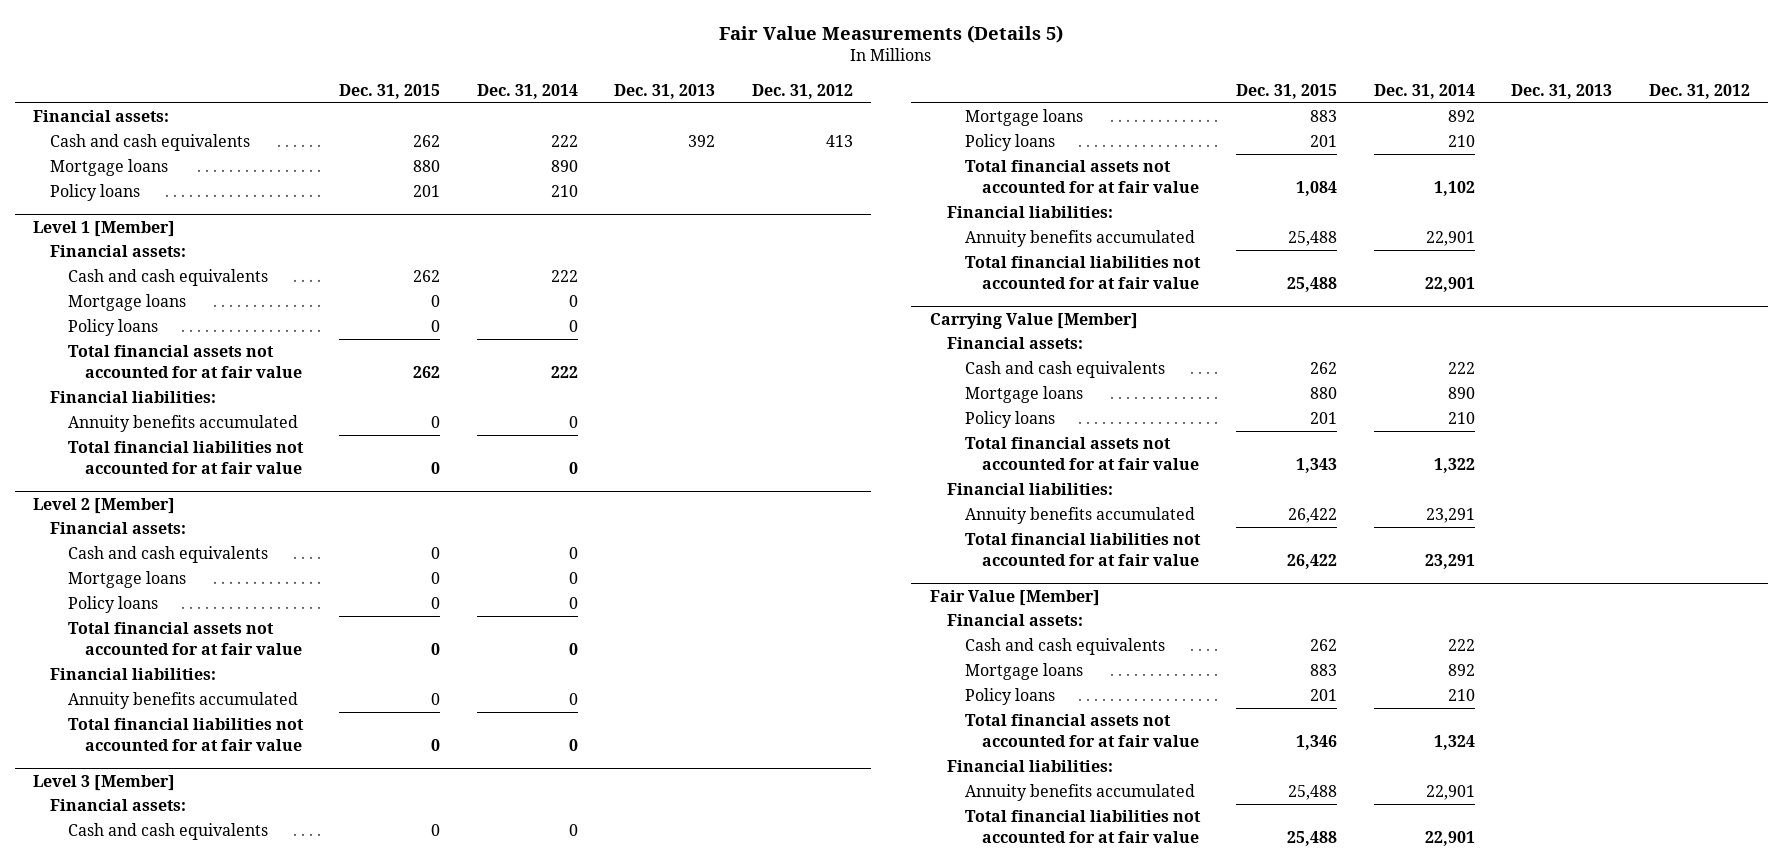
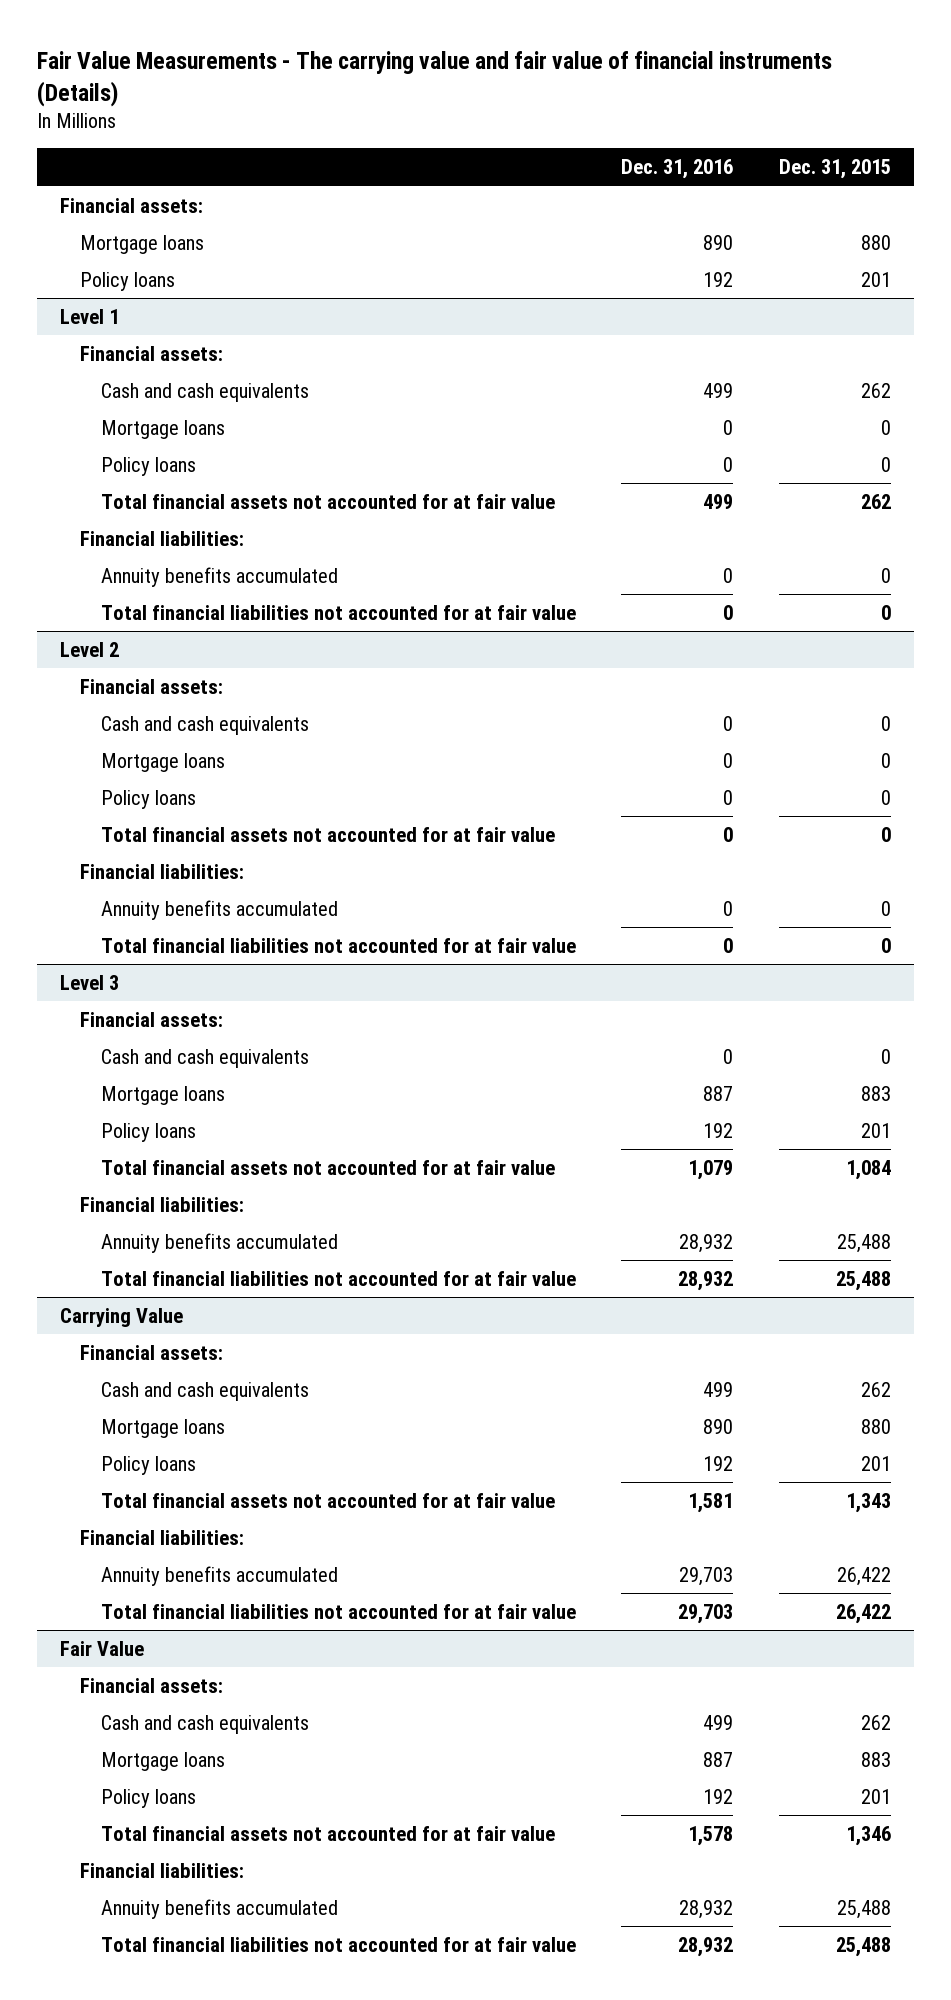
[719,24,1064,43] Fair Value Measurements (Details 5) -> [37,50,833,107] Fair Value Measurements - The carrying value and fair value of financial instruments (Details)
[476,83,578,99] Dec. 31, 2014 -> none
[614,83,716,99] Dec. 31, 2013 -> none
[751,83,853,99] Dec. 31, 2012 -> none
none -> [621,159,734,180] Dec. 31, 2016
[50,134,251,152] Cash and cash equivalents -> none
[32,220,175,237] Level 1 [Member] -> [60,308,120,324] Level 1
[32,497,175,514] Level 2 [Member] -> [60,641,120,657] Level 2
[32,774,175,791] Level 3 [Member] -> [60,974,120,990] Level 3
[929,312,1138,329] Carrying Value [Member] -> [60,1307,184,1327] Carrying Value
[929,589,1100,606] Fair Value [Member] -> [60,1640,145,1656] Fair Value

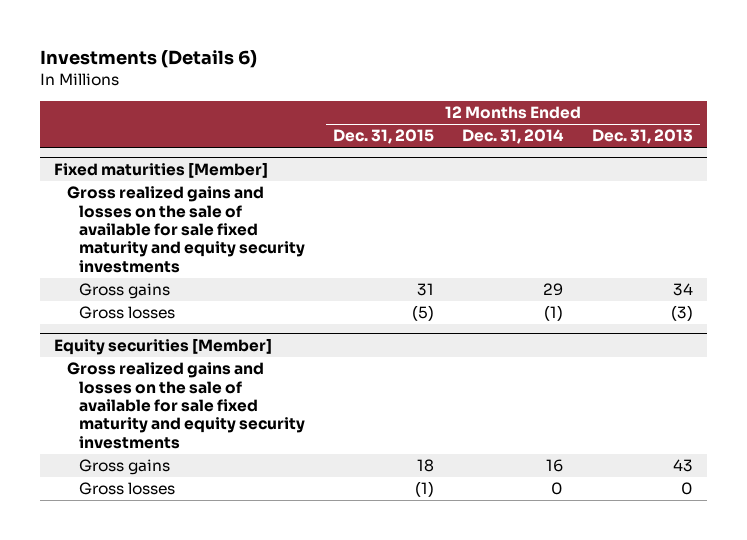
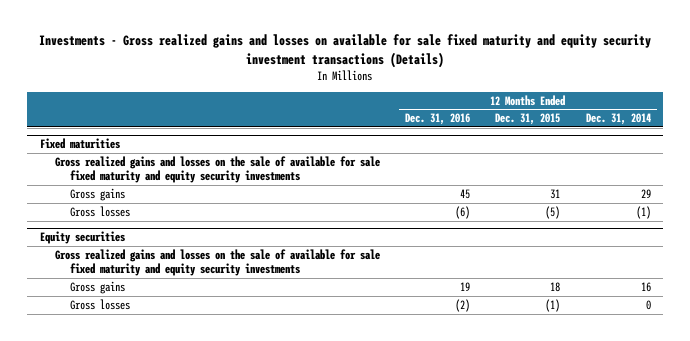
[40,50,258,69] Investments (Details 6) -> [39,34,652,68] Investments - Gross realized gains and losses on available for sale fixed maturity and equity security investment transactions (Details)
[591,129,693,145] Dec. 31, 2013 -> none
none -> [405,113,471,126] Dec. 31, 2016
[54,161,269,178] Fixed maturities [Member] -> [39,138,120,150] Fixed maturities
[54,337,273,355] Equity securities [Member] -> [39,231,125,245] Equity securities

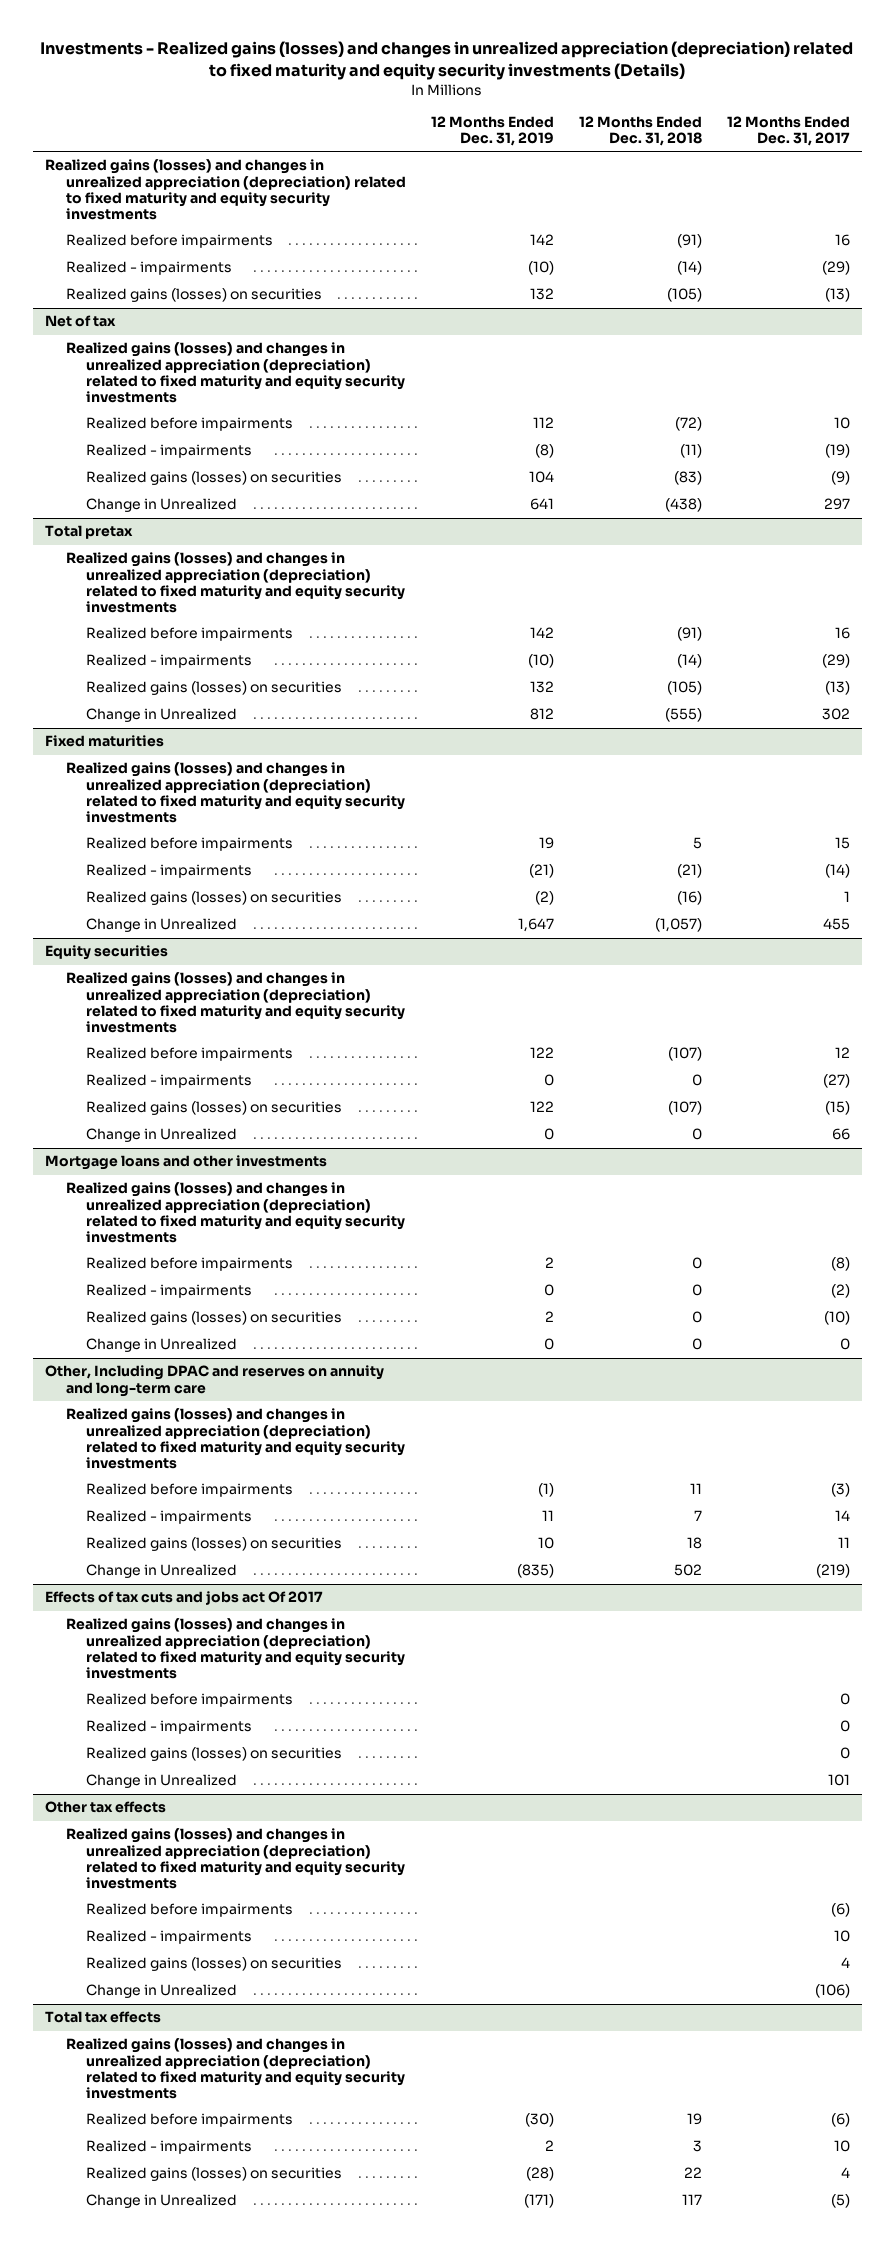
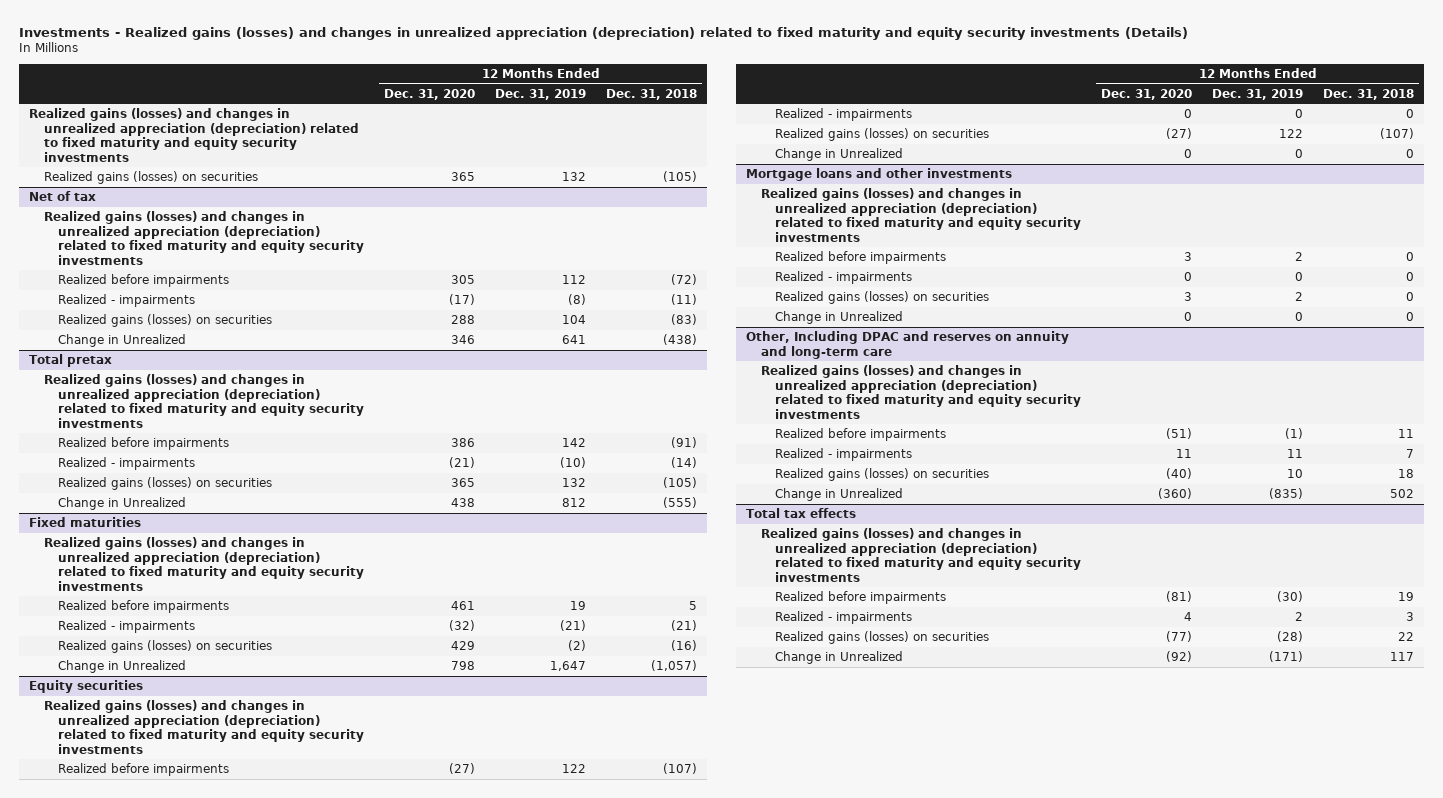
[726,115,850,146] 12 Months Ended Dec. 31, 2017 -> none
none -> [384,88,476,100] Dec. 31, 2020
[65,234,273,249] Realized before impairments -> none
[65,261,232,276] Realized - impairments -> none
[45,1591,324,1606] Effects of tax cuts and jobs act Of 2017 -> none
[65,1618,406,1679] Realized gains (losses) and changes in unrealized appreciation (depreciation) related to fixed maturity and equity security investments -> none
[86,1693,294,1708] Realized before impairments -> none
[86,1720,253,1735] Realized - impairments -> none
[86,1747,343,1762] Realized gains (losses) on securities -> none
[86,1774,238,1789] Change in Unrealized -> none
[45,1801,167,1814] Other tax effects -> none
[65,1828,406,1889] Realized gains (losses) and changes in unrealized appreciation (depreciation) related to fixed maturity and equity security investments -> none
[86,1903,294,1918] Realized before impairments -> none
[86,1930,253,1945] Realized - impairments -> none
[86,1957,343,1972] Realized gains (losses) on securities -> none
[86,1984,238,1999] Change in Unrealized -> none

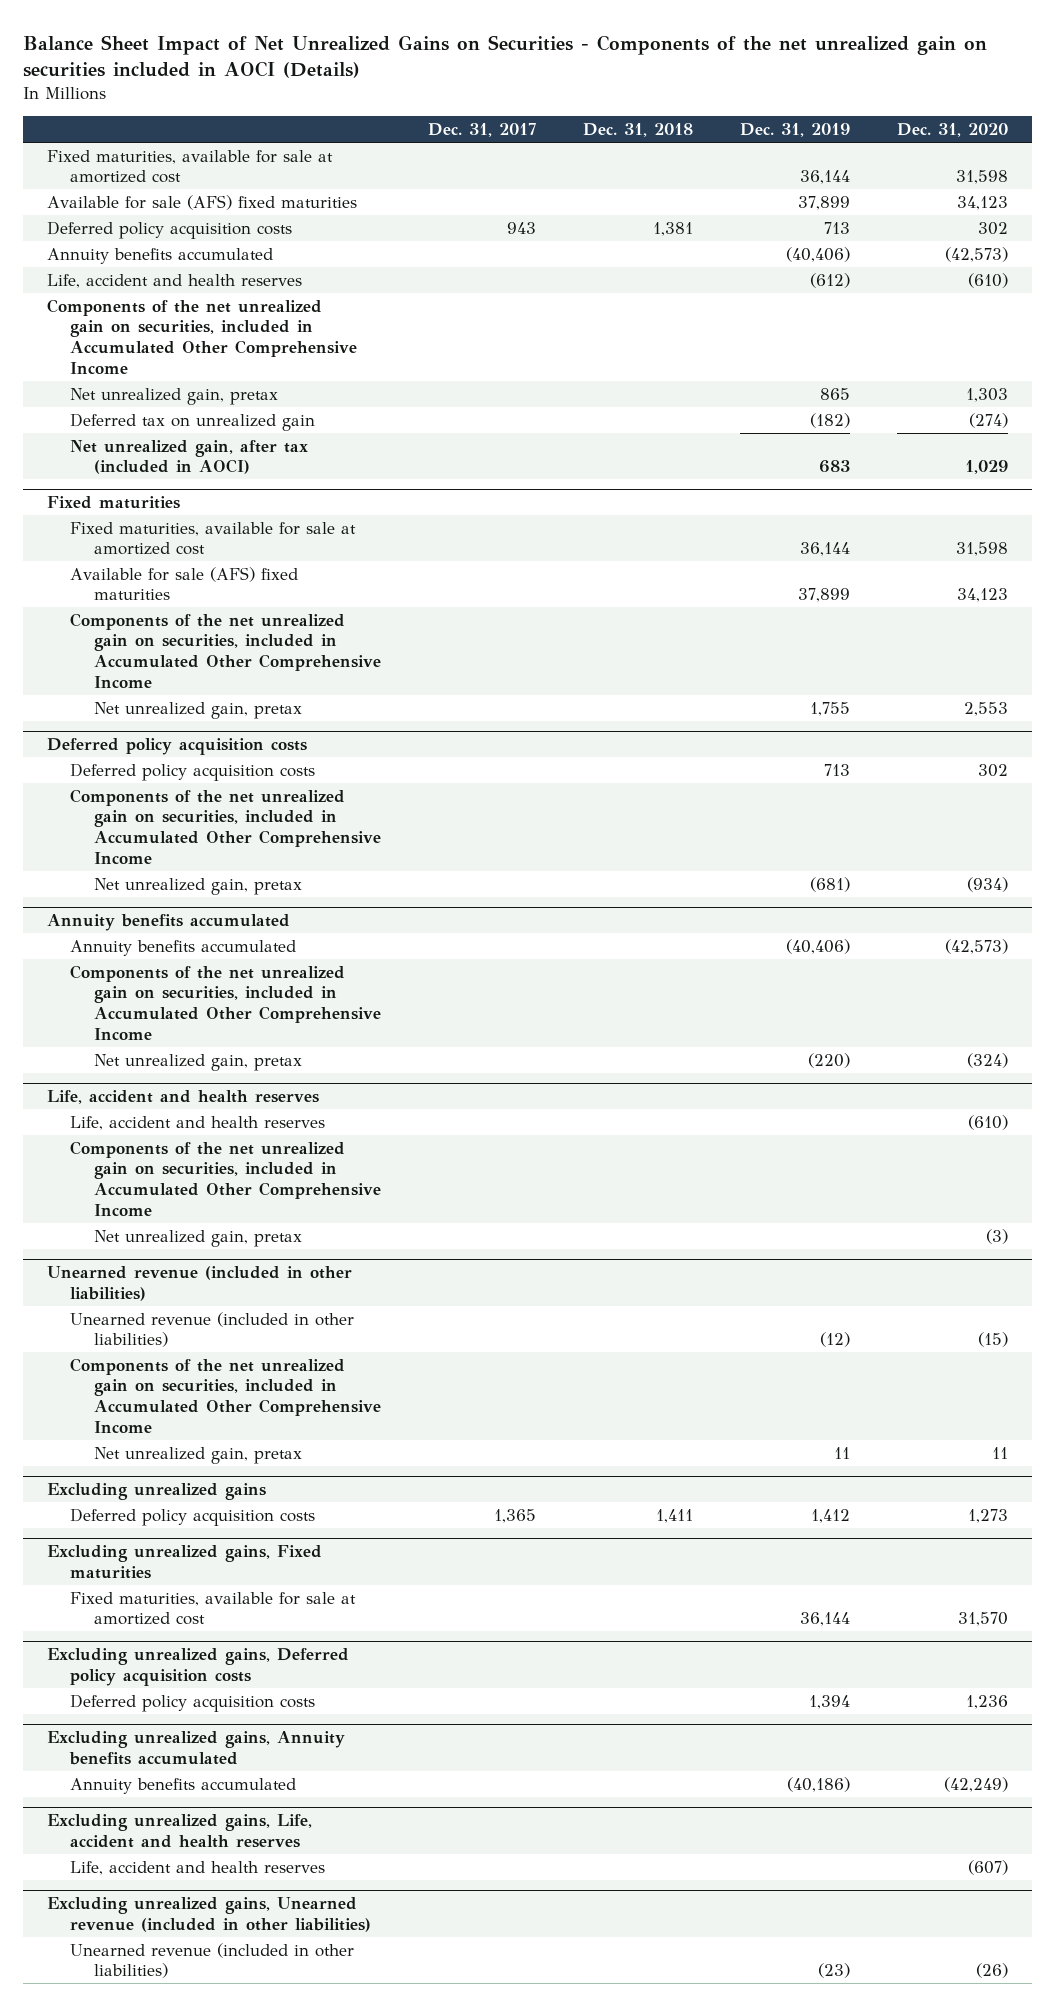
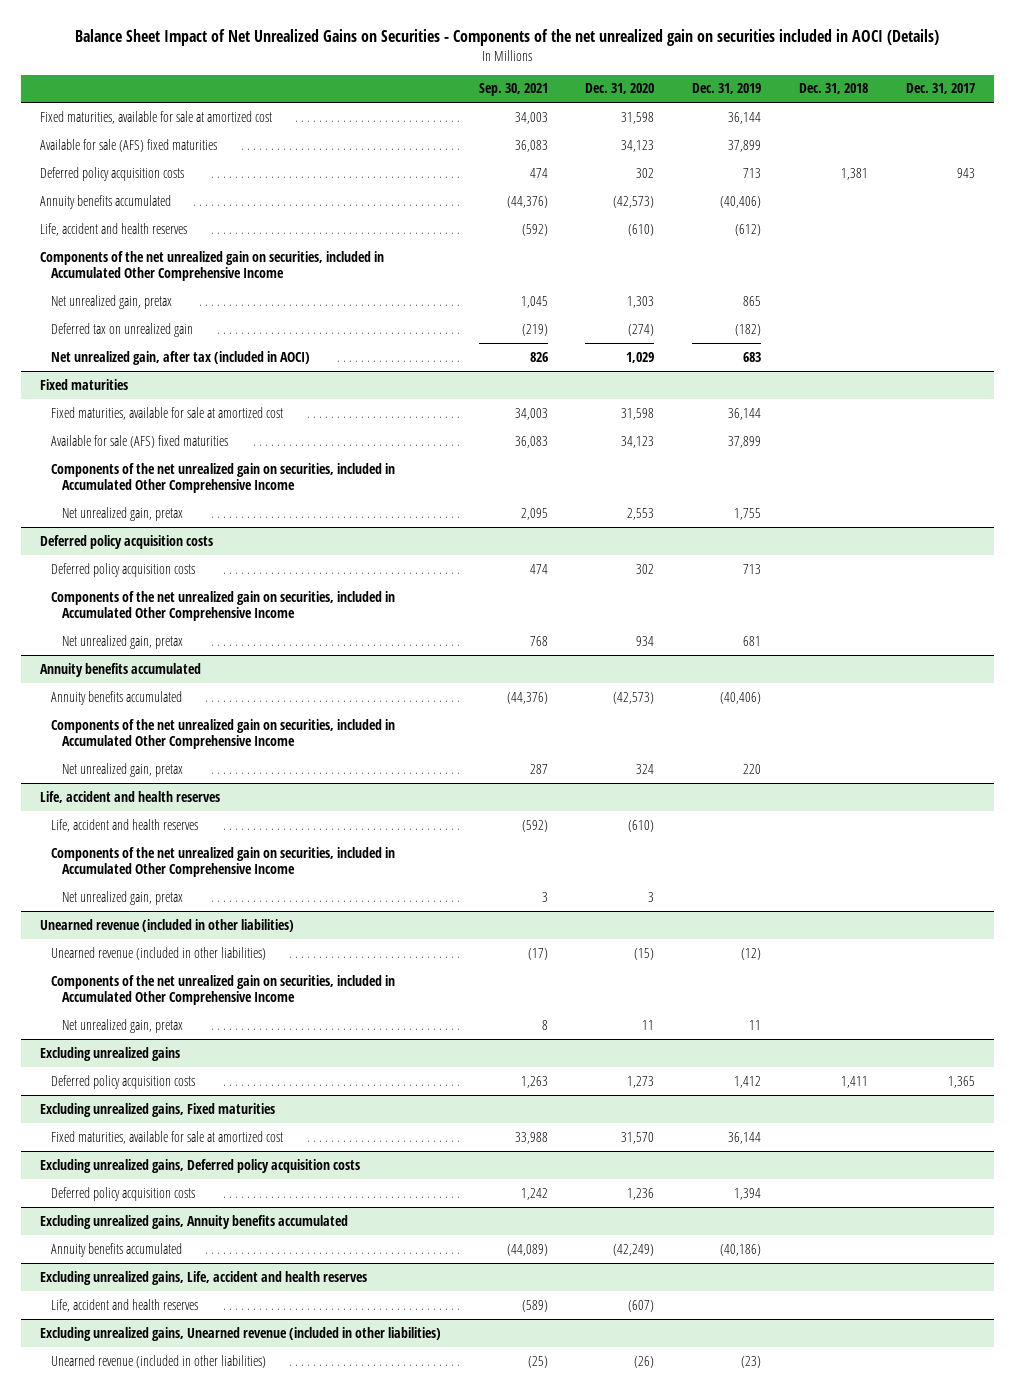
none -> [478,83,548,97] Sep. 30, 2021
[810,876,851,892] (681) -> [743,635,762,646] 681
[967,876,1009,892] (934) -> [636,635,655,646] 934
[808,1052,851,1068] (220) -> [743,763,762,774] 220
[967,1052,1009,1068] (324) -> [636,763,655,774] 324
[986,1228,1009,1244] (3) -> [648,891,655,902] 3

